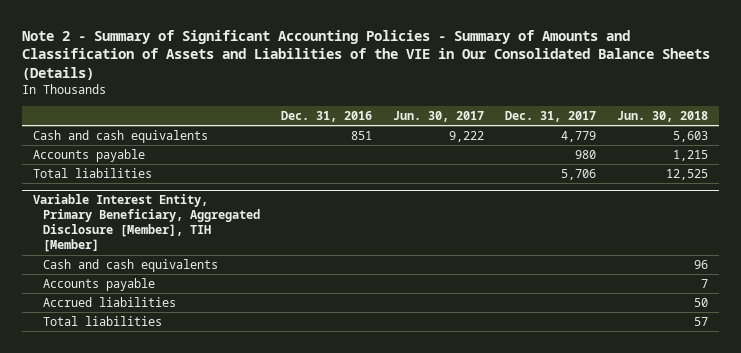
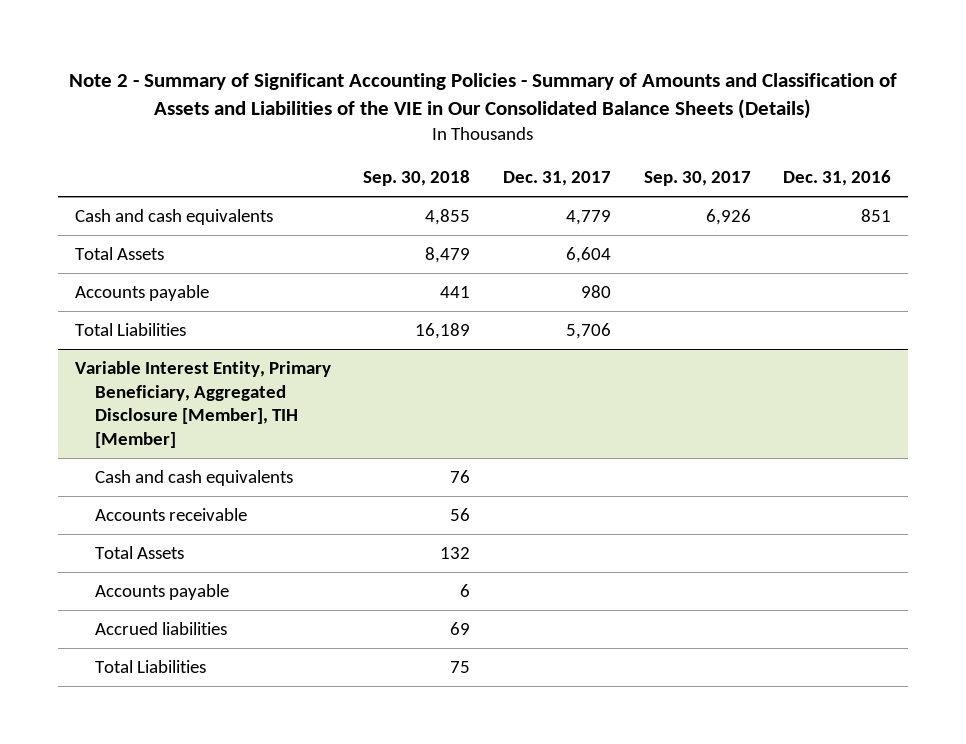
[392,110,484,122] Jun. 30, 2017 -> none
[617,110,709,122] Jun. 30, 2018 -> none
none -> [363,170,471,187] Sep. 30, 2018
none -> [643,171,751,187] Sep. 30, 2017
none -> [74,246,164,260] Total Assets
[32,167,152,178] Total liabilities -> [74,322,186,336] Total Liabilities
none -> [94,507,247,521] Accounts receivable
none -> [94,545,184,559] Total Assets
[42,315,162,326] Total liabilities -> [94,659,206,673] Total Liabilities

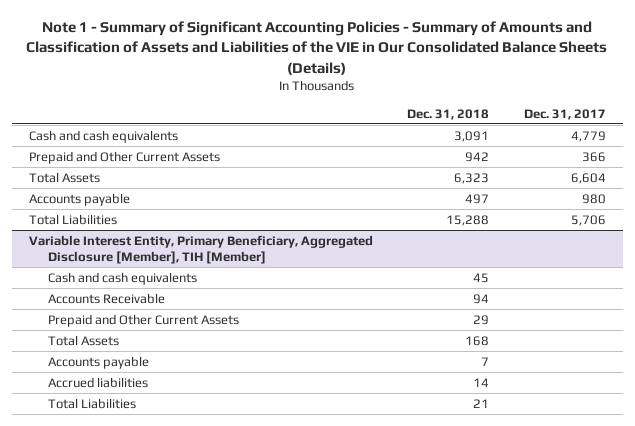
[69,72,898,120] Note 2 - Summary of Significant Accounting Policies - Summary of Amounts and Classification of Assets and Liabilities of the VIE in Our Consolidated Balance Sheets (Details) -> [26,21,608,75] Note 1 - Summary of Significant Accounting Policies - Summary of Amounts and Classification of Assets and Liabilities of the VIE in Our Consolidated Balance Sheets (Details)
[363,170,471,187] Sep. 30, 2018 -> none
[643,171,751,187] Sep. 30, 2017 -> none
[783,170,892,187] Dec. 31, 2016 -> none
none -> [407,108,490,120] Dec. 31, 2018
none -> [28,150,220,164] Prepaid and Other Current Assets
[94,507,247,521] Accounts receivable -> [48,292,166,304] Accounts Receivable
none -> [48,313,240,327] Prepaid and Other Current Assets

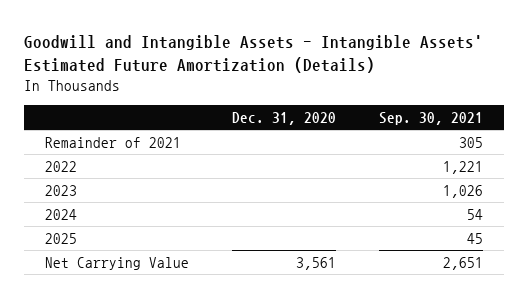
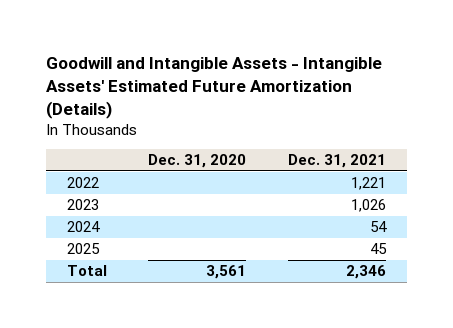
[378,111,483,125] Sep. 30, 2021 -> none
none -> [287,154,386,169] Dec. 31, 2021
[45,136,182,148] Remainder of 2021 -> none
[45,256,190,270] Net Carrying Value -> [66,265,107,277] Total

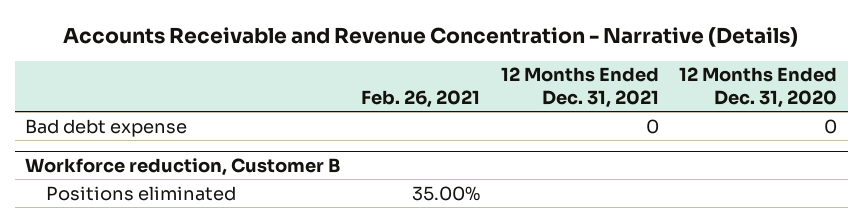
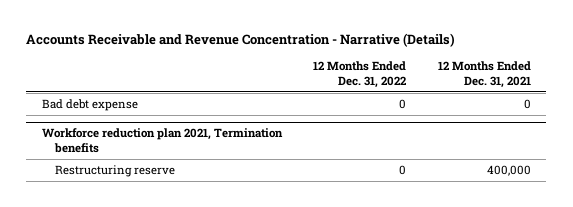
[360,89,480,108] Feb. 26, 2021 -> none
[679,67,838,108] 12 Months Ended Dec. 31, 2020 -> none
none -> [313,61,407,89] 12 Months Ended Dec. 31, 2022
[25,157,341,176] Workforce reduction, Customer B -> none
[46,185,237,201] Positions eliminated -> none
none -> [41,128,283,154] Workforce reduction plan 2021, Termination benefits
none -> [54,165,175,178] Restructuring reserve

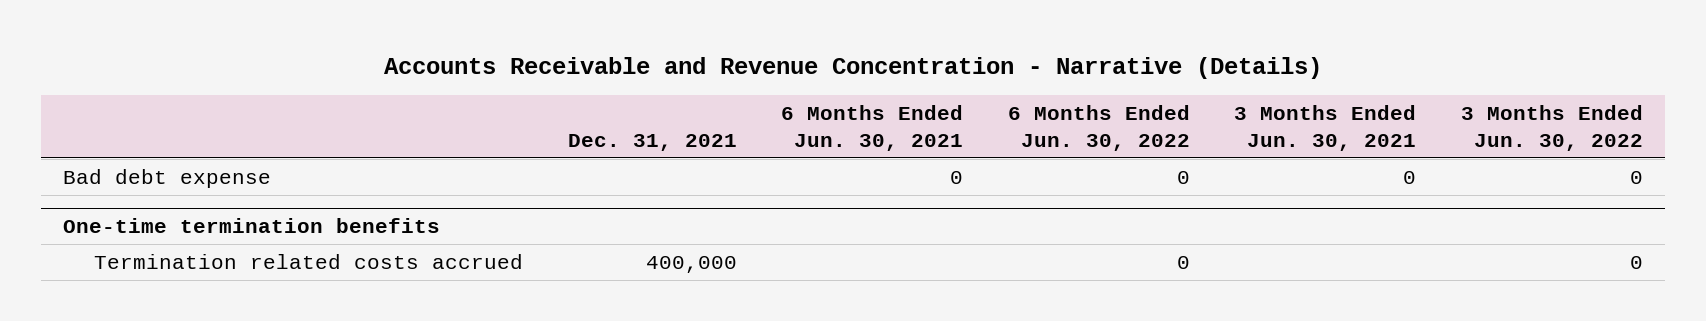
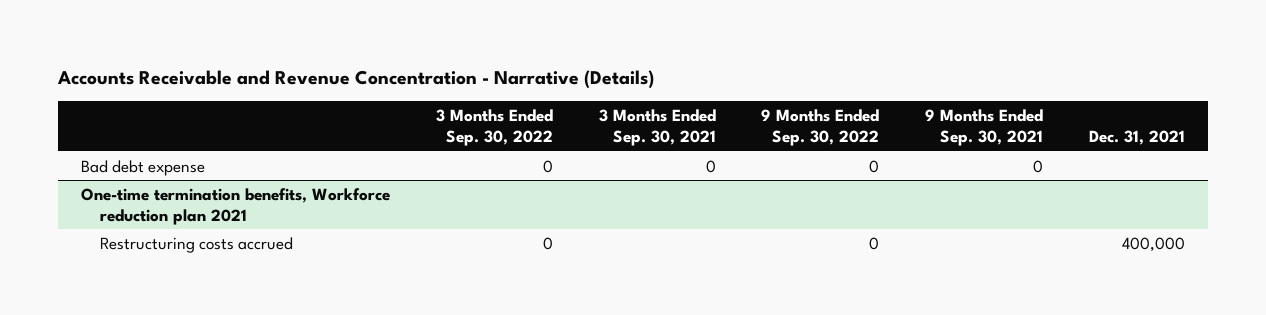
[781,104,964,151] 6 Months Ended Jun. 30, 2021 -> none
[1007,104,1190,151] 6 Months Ended Jun. 30, 2022 -> none
[1234,104,1417,151] 3 Months Ended Jun. 30, 2021 -> none
[1460,104,1643,151] 3 Months Ended Jun. 30, 2022 -> none
none -> [435,108,553,147] 3 Months Ended Sep. 30, 2022
none -> [598,108,716,147] 3 Months Ended Sep. 30, 2021
none -> [761,108,880,147] 9 Months Ended Sep. 30, 2022
none -> [925,108,1044,147] 9 Months Ended Sep. 30, 2021
[63,218,441,234] One-time termination benefits -> [80,187,390,225] One-time termination benefits, Workforce reduction plan 2021
[94,253,524,269] Termination related costs accrued -> [99,236,293,253] Restructuring costs accrued

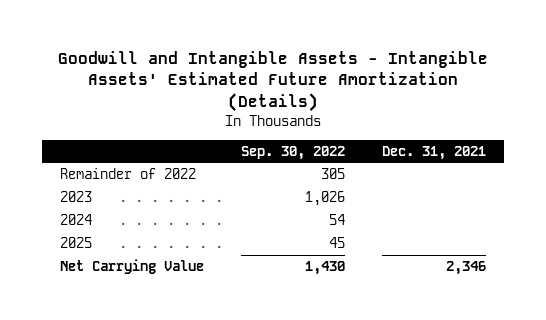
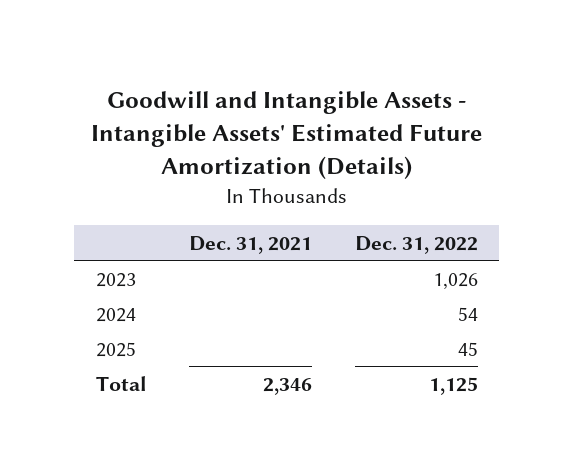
[241,145,346,160] Sep. 30, 2022 -> none
none -> [354,235,478,254] Dec. 31, 2022
[60,168,197,180] Remainder of 2022 -> none
[60,259,205,275] Net Carrying Value -> [95,375,147,391] Total

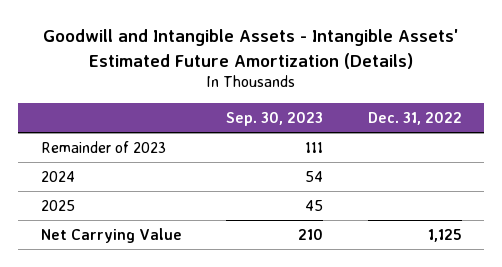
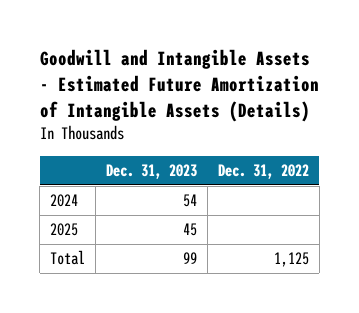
[43,29,459,69] Goodwill and Intangible Assets - Intangible Assets' Estimated Future Amortization (Details) -> [39,49,319,122] Goodwill and Intangible Assets - Estimated Future Amortization of Intangible Assets (Details)
[226,111,324,126] Sep. 30, 2023 -> none
none -> [105,164,197,180] Dec. 31, 2023
[40,140,166,153] Remainder of 2023 -> none
[40,227,182,243] Net Carrying Value -> [50,250,86,266] Total

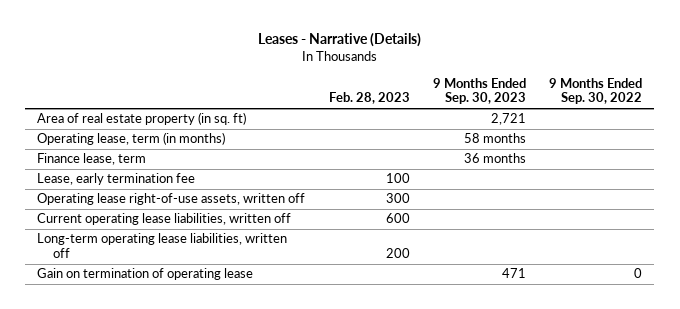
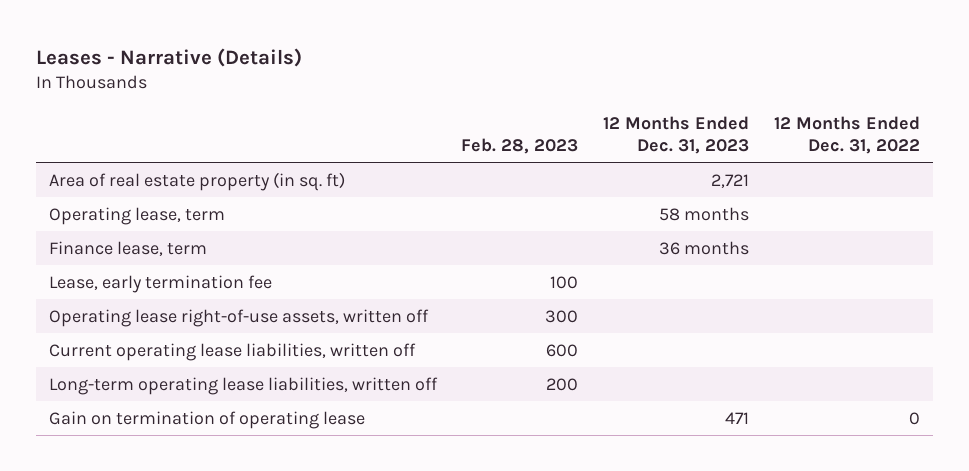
[433,77,527,105] 9 Months Ended Sep. 30, 2023 -> none
[549,77,643,105] 9 Months Ended Sep. 30, 2022 -> none
none -> [603,116,750,154] 12 Months Ended Dec. 31, 2023
none -> [774,116,921,154] 12 Months Ended Dec. 31, 2022
[37,132,226,146] Operating lease, term (in months) -> [48,206,225,225] Operating lease, term

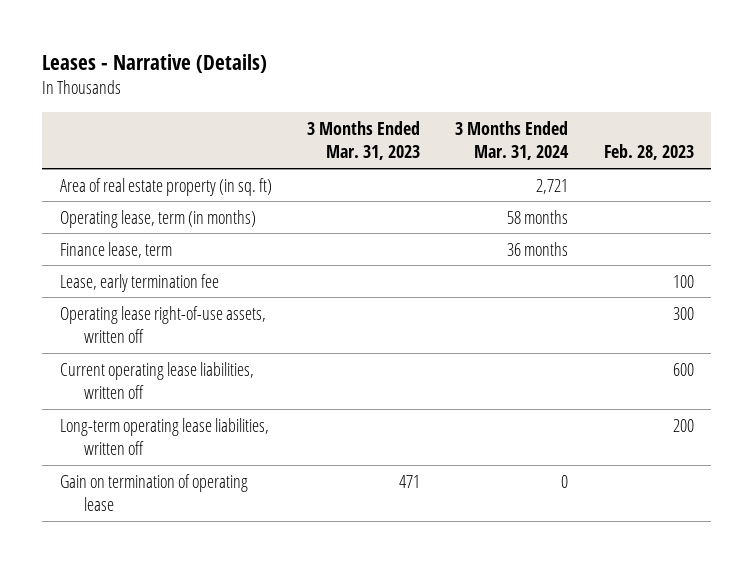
[603,116,750,154] 12 Months Ended Dec. 31, 2023 -> none
[774,116,921,154] 12 Months Ended Dec. 31, 2022 -> none
none -> [307,121,421,161] 3 Months Ended Mar. 31, 2023
none -> [455,121,570,161] 3 Months Ended Mar. 31, 2024
[48,206,225,225] Operating lease, term -> [59,209,256,228] Operating lease, term (in months)

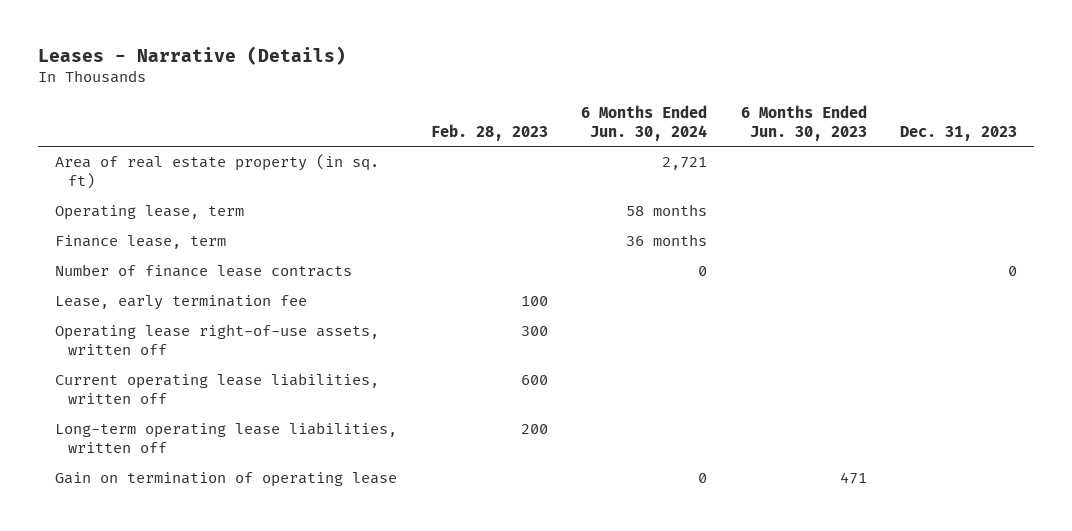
[307,121,421,161] 3 Months Ended Mar. 31, 2023 -> none
[455,121,570,161] 3 Months Ended Mar. 31, 2024 -> none
none -> [581,104,708,141] 6 Months Ended Jun. 30, 2024
none -> [740,104,867,141] 6 Months Ended Jun. 30, 2023
none -> [900,125,1018,141] Dec. 31, 2023
[59,209,256,228] Operating lease, term (in months) -> [55,205,245,221] Operating lease, term
none -> [55,264,353,278] Number of finance lease contracts

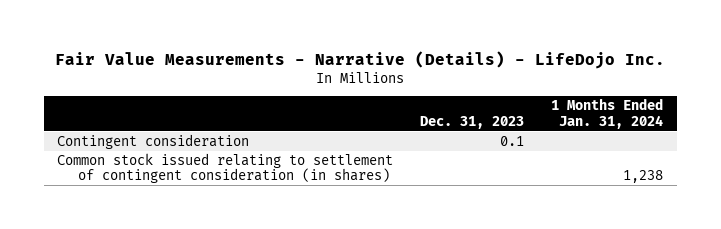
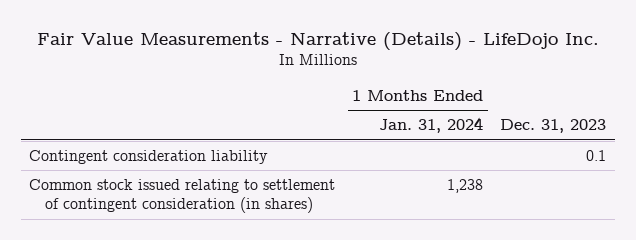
[57,134,250,150] Contingent consideration -> [29,150,269,165] Contingent consideration liability

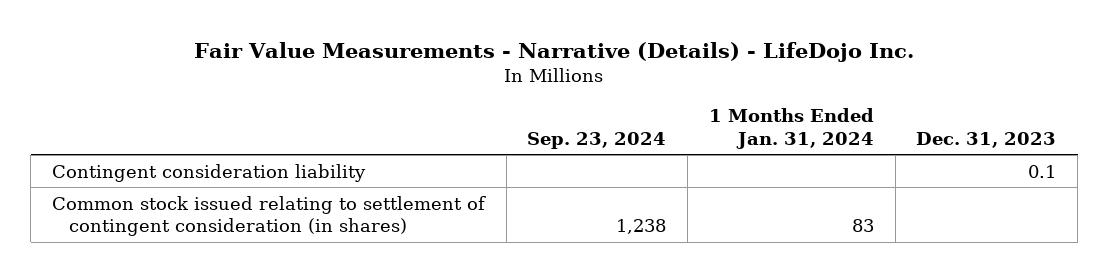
none -> [527,131,667,149] Sep. 23, 2024
[447,179,484,194] 1,238 -> [851,219,874,233] 83

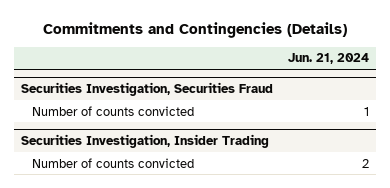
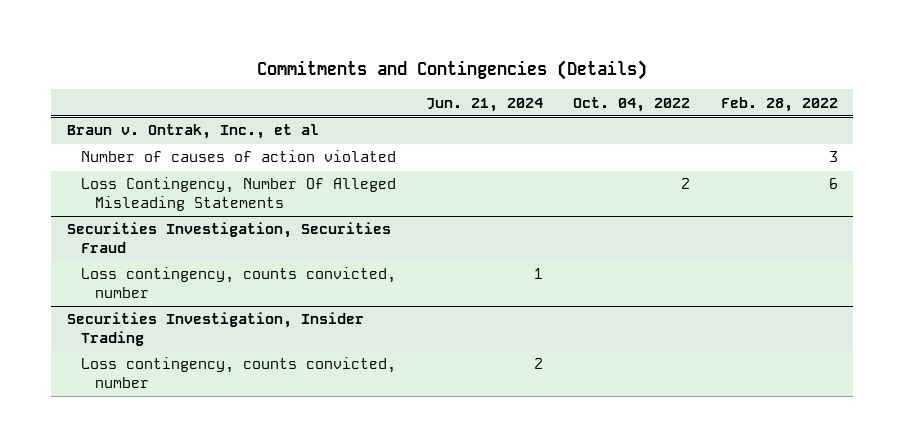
none -> [573,96,691,112] Oct. 04, 2022
none -> [720,96,838,112] Feb. 28, 2022
none -> [66,124,319,140] Braun v. Ontrak, Inc., et al
none -> [80,150,396,163] Number of causes of action violated
none -> [80,177,396,211] Loss Contingency, Number Of Alleged Misleading Statements
[32,105,195,116] Number of counts convicted -> [80,267,396,298] Loss contingency, counts convicted, number
[32,157,195,168] Number of counts convicted -> [80,357,396,388] Loss contingency, counts convicted, number

